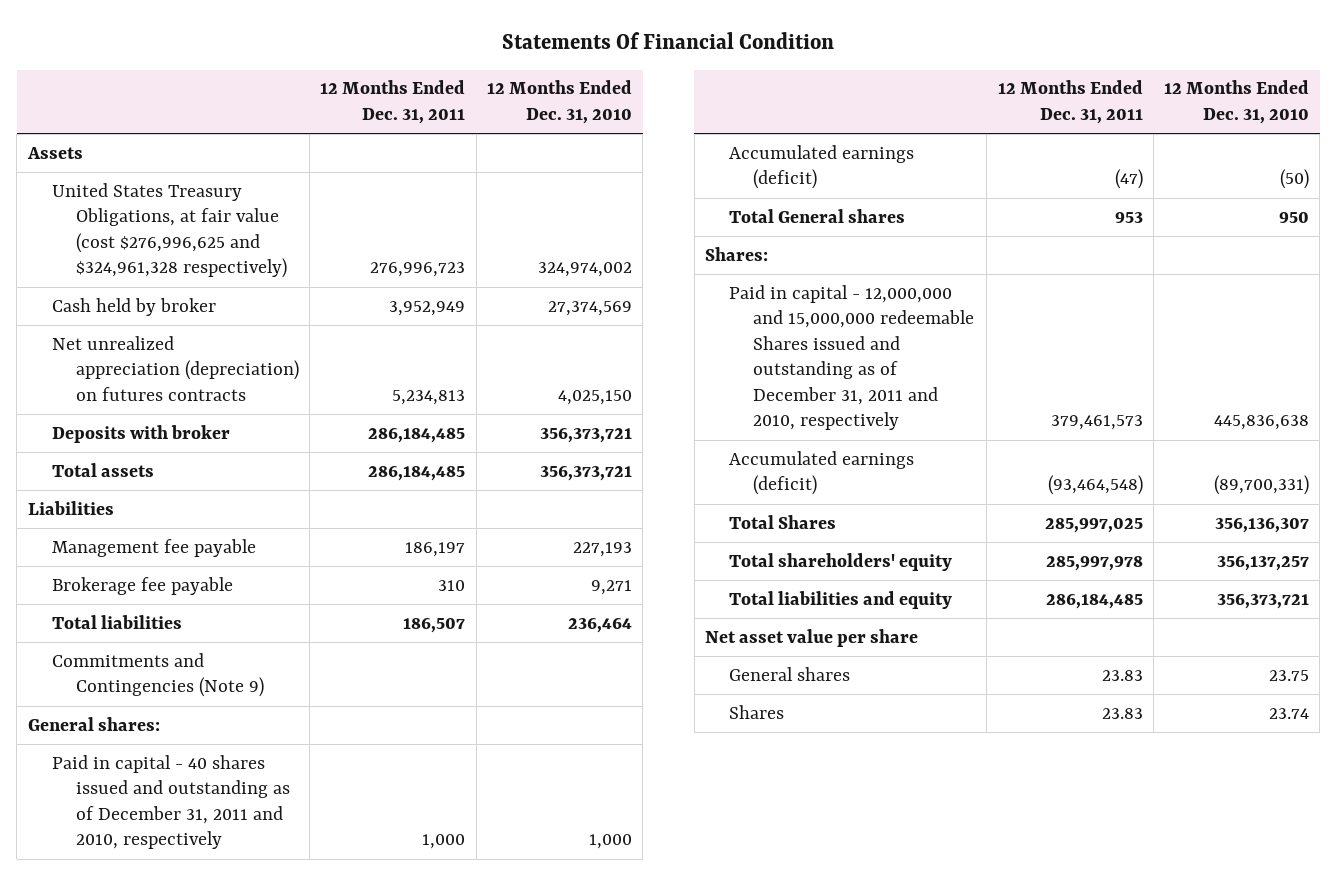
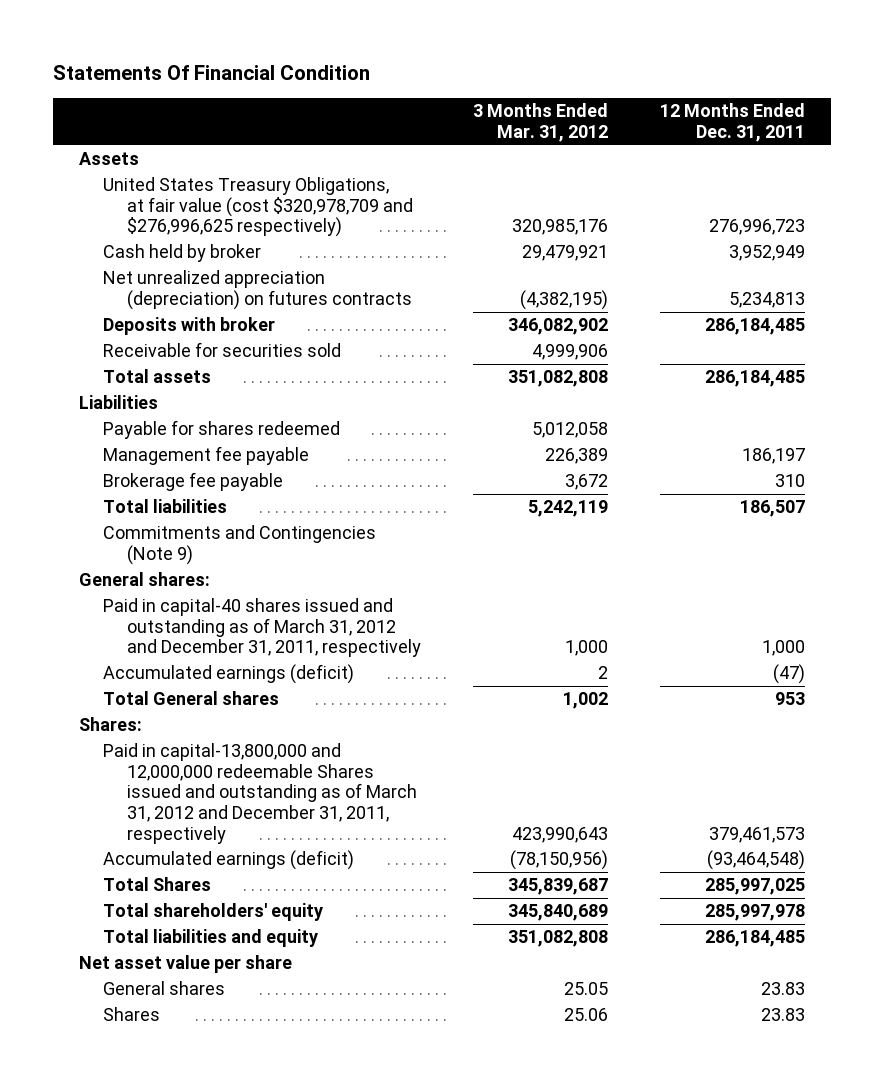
[486,80,632,124] 12 Months Ended Dec. 31, 2010 -> none
none -> [472,103,608,143] 3 Months Ended Mar. 31, 2012
[51,182,287,279] United States Treasury Obligations, at fair value (cost $276,996,625 and $324,961,328 respectively) -> [102,177,413,238] United States Treasury Obligations, at fair value (cost $320,978,709 and $276,996,625 respectively)
none -> [102,342,341,358] Receivable for securities sold
none -> [102,420,340,440] Payable for shares redeemed
[51,754,290,850] Paid in capital - 40 shares issued and outstanding as of December 31, 2011 and 2010, respectively -> [102,598,421,658] Paid in capital-40 shares issued and outstanding as of March 31, 2012 and December 31, 2011, respectively
[729,284,975,431] Paid in capital - 12,000,000 and 15,000,000 redeemable Shares issued and outstanding as of December 31, 2011 and 2010, respectively -> [102,743,417,844] Paid in capital-13,800,000 and 12,000,000 redeemable Shares issued and outstanding as of March 31, 2012 and December 31, 2011, respectively

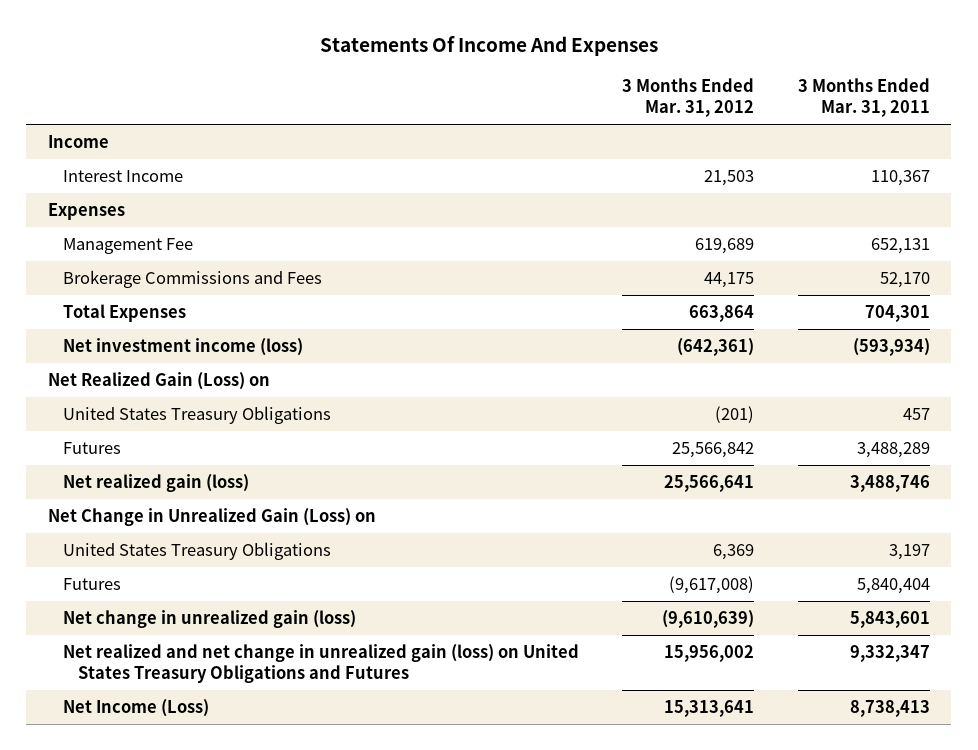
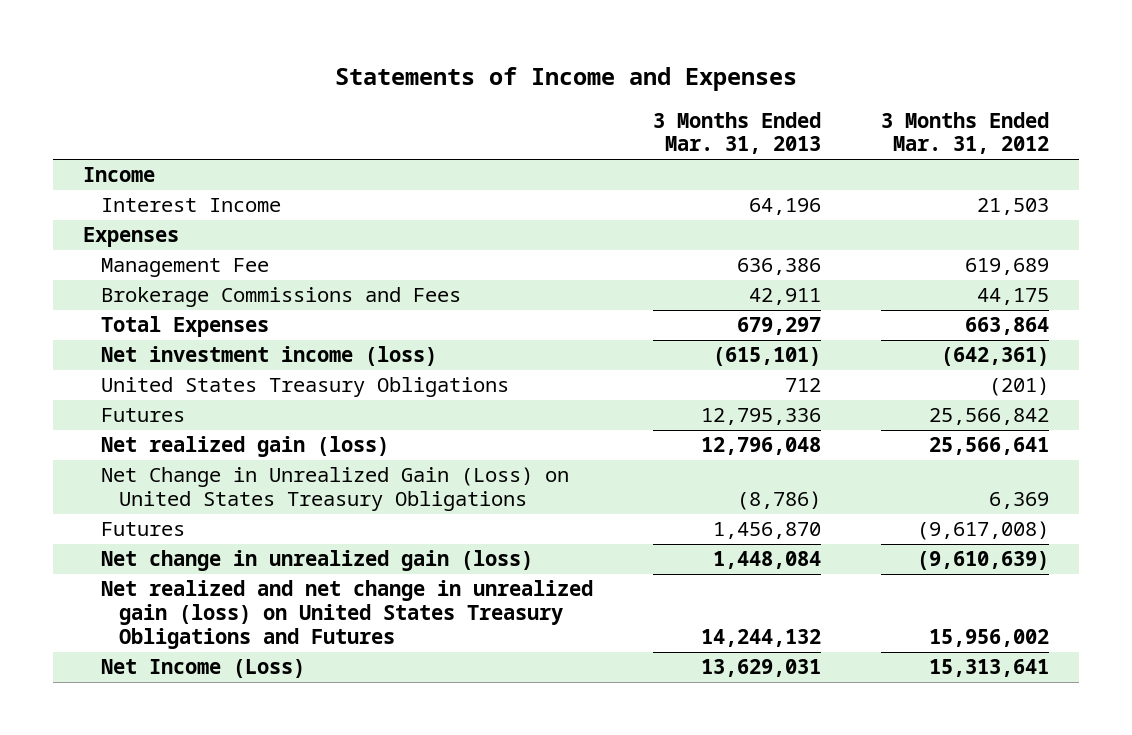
[319,35,658,56] Statements Of Income And Expenses -> [335,66,798,91] Statements of Income and Expenses
[797,77,930,117] 3 Months Ended Mar. 31, 2011 -> none
none -> [653,111,822,155] 3 Months Ended Mar. 31, 2013
[47,372,270,391] Net Realized Gain (Loss) on -> none
[47,508,376,527] Net Change in Unrealized Gain (Loss) on -> none
[63,542,332,561] United States Treasury Obligations -> [101,467,570,512] Net Change in Unrealized Gain (Loss) on United States Treasury Obligations

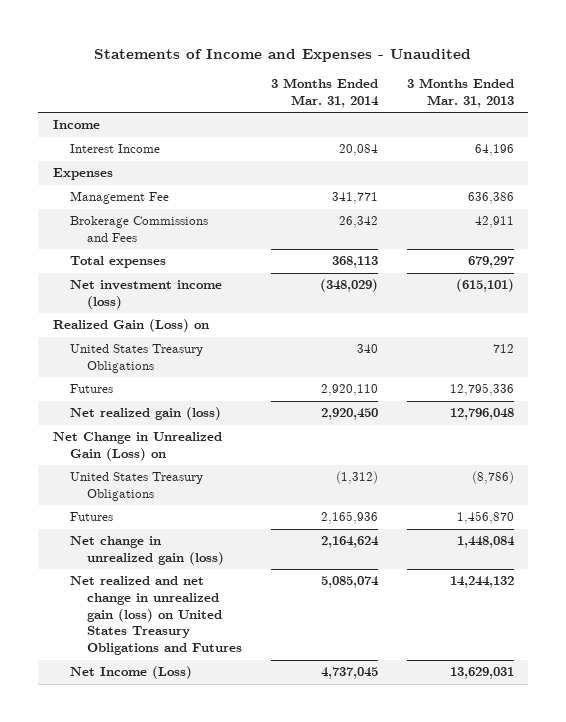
[335,66,798,91] Statements of Income and Expenses -> [94,48,472,62] Statements of Income and Expenses - Unaudited
[881,111,1050,155] 3 Months Ended Mar. 31, 2012 -> none
none -> [270,78,379,108] 3 Months Ended Mar. 31, 2014
[101,316,270,338] Total Expenses -> [69,256,166,269] Total expenses
none -> [52,319,209,333] Realized Gain (Loss) on
none -> [52,432,222,462] Net Change in Unrealized Gain (Loss) on
[101,467,570,512] Net Change in Unrealized Gain (Loss) on United States Treasury Obligations -> [69,472,203,502] United States Treasury Obligations

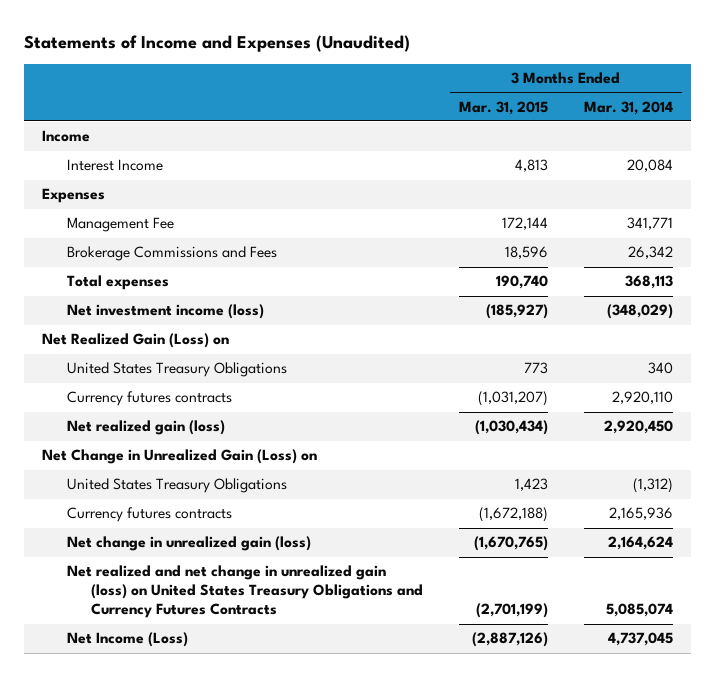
[94,48,472,62] Statements of Income and Expenses - Unaudited -> [23,34,410,52] Statements of Income and Expenses (Unaudited)
[406,78,514,108] 3 Months Ended Mar. 31, 2013 -> none
none -> [459,100,549,115] Mar. 31, 2015
[52,319,209,333] Realized Gain (Loss) on -> [41,333,229,349] Net Realized Gain (Loss) on
[69,384,113,394] Futures -> [66,391,232,407] Currency futures contracts
[69,512,113,522] Futures -> [66,507,232,523] Currency futures contracts
[69,576,243,656] Net realized and net change in unrealized gain (loss) on United States Treasury Obligations and Futures -> [66,565,424,619] Net realized and net change in unrealized gain (loss) on United States Treasury Obligations and Currency Futures Contracts

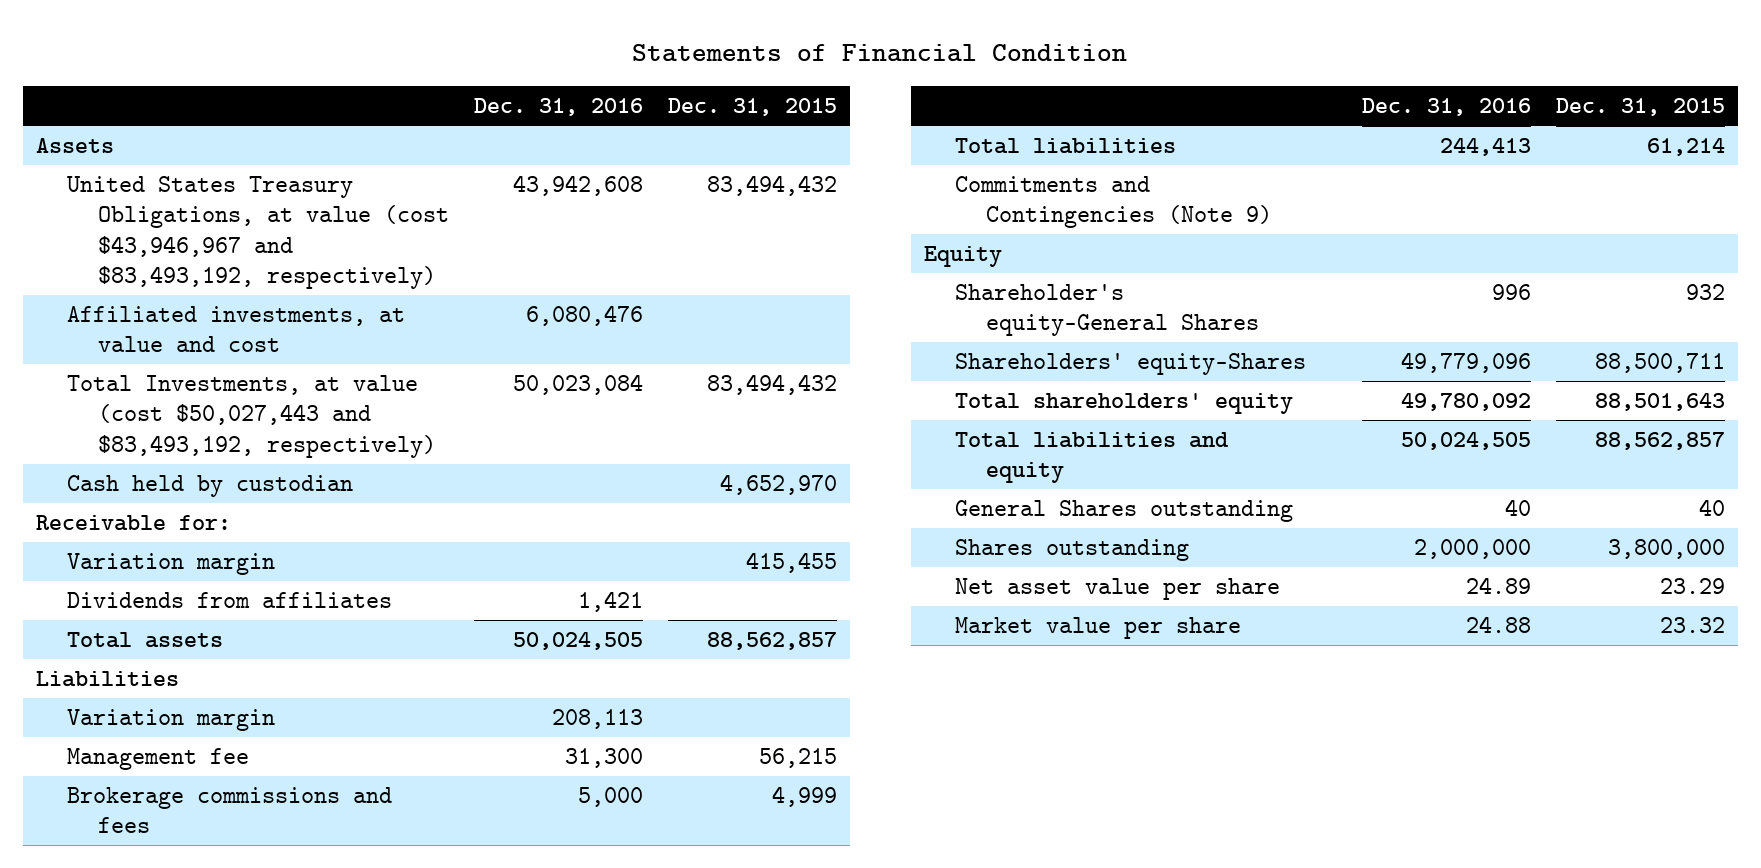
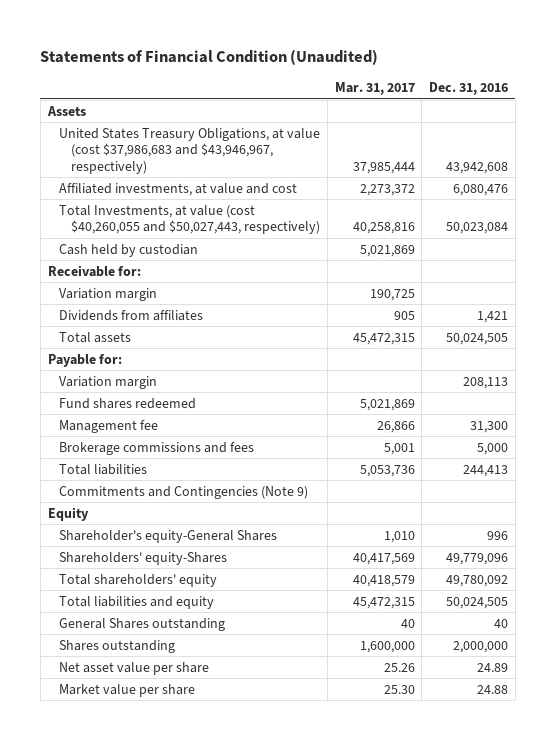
[632,44,1128,63] Statements of Financial Condition -> [40,49,379,66] Statements of Financial Condition (Unaudited)
[668,98,838,117] Dec. 31, 2015 -> none
none -> [334,82,415,96] Mar. 31, 2017
[67,175,450,290] United States Treasury Obligations, at value (cost $43,946,967 and $83,493,192, respectively) -> [59,127,321,175] United States Treasury Obligations, at value (cost $37,986,683 and $43,946,967, respectively)
[67,374,437,458] Total Investments, at value (cost $50,027,443 and $83,493,192, respectively) -> [59,204,321,235] Total Investments, at value (cost $40,260,055 and $50,027,443, respectively)
[35,670,179,687] Liabilities -> none
none -> [47,353,122,367] Payable for:
none -> [59,397,197,409] Fund shares redeemed

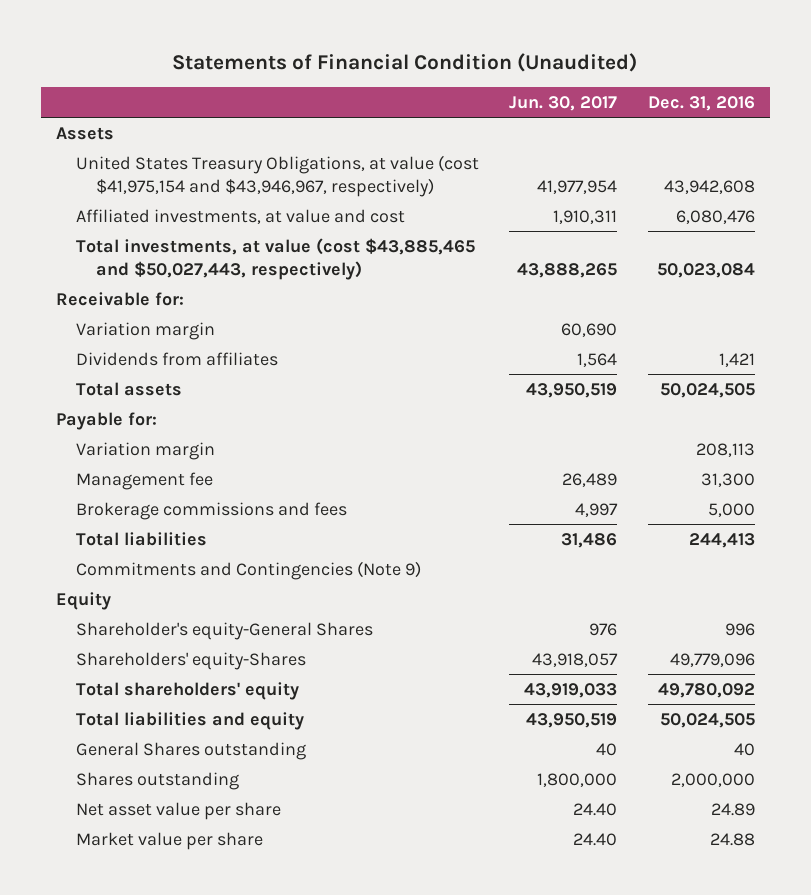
[334,82,415,96] Mar. 31, 2017 -> none
none -> [509,95,618,111] Jun. 30, 2017
[59,127,321,175] United States Treasury Obligations, at value (cost $37,986,683 and $43,946,967, respectively) -> [75,154,479,198] United States Treasury Obligations, at value (cost $41,975,154 and $43,946,967, respectively)
[59,243,199,257] Cash held by custodian -> none
[59,204,321,235] Total Investments, at value (cost $40,260,055 and $50,027,443, respectively) -> [75,237,475,281] Total investments, at value (cost $43,885,465 and $50,027,443, respectively)
[59,397,197,409] Fund shares redeemed -> none

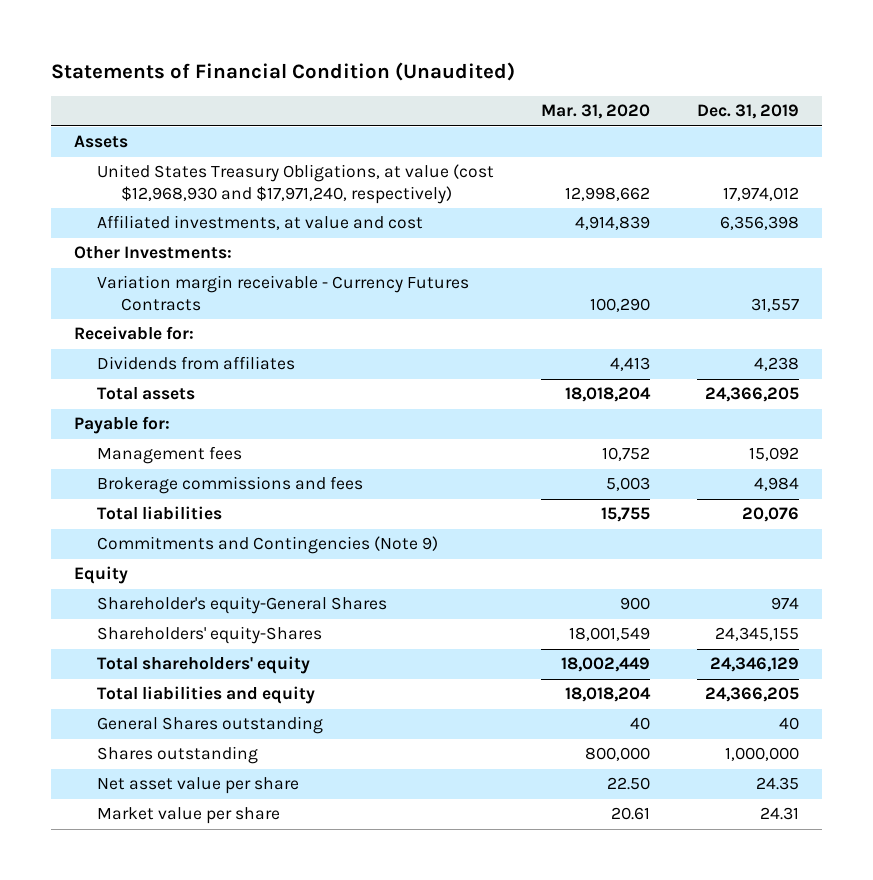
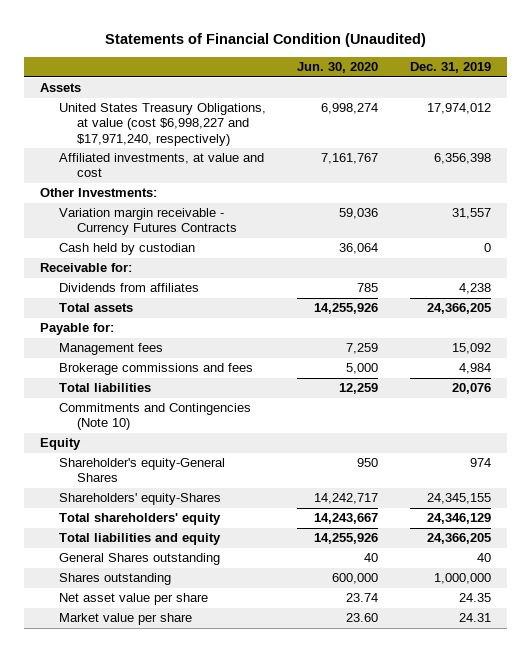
[541,104,651,120] Mar. 31, 2020 -> none
none -> [297,62,379,74] Jun. 30, 2020
[97,164,495,204] United States Treasury Obligations, at value (cost $12,968,930 and $17,971,240, respectively) -> [58,103,266,146] United States Treasury Obligations, at value (cost $6,998,227 and $17,971,240, respectively)
none -> [58,243,195,256] Cash held by custodian
[97,536,439,555] Commitments and Contingencies (Note 9) -> [58,403,251,431] Commitments and Contingencies (Note 10)

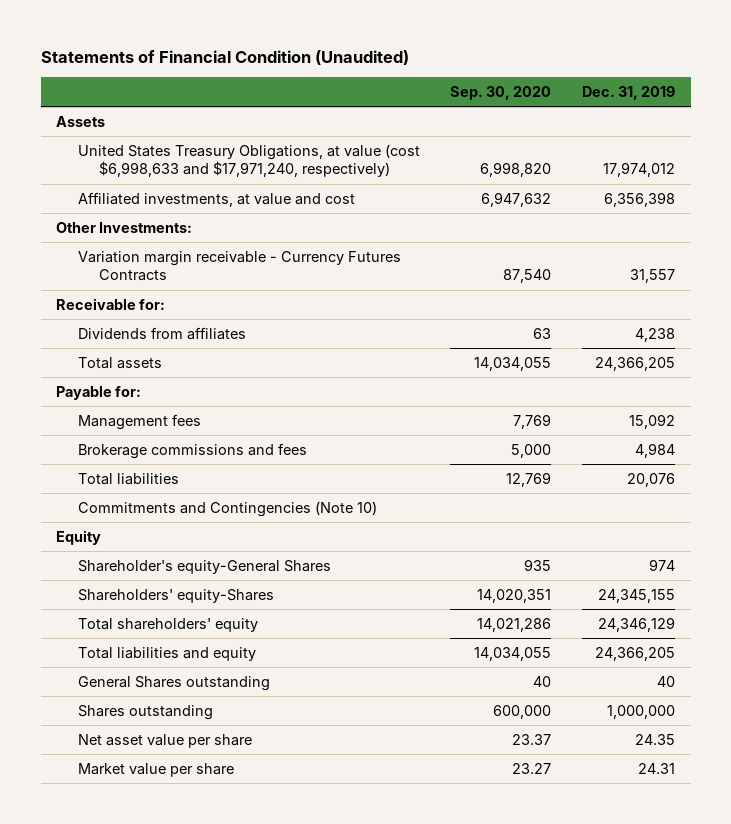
[297,62,379,74] Jun. 30, 2020 -> none
none -> [450,86,552,101] Sep. 30, 2020
[58,103,266,146] United States Treasury Obligations, at value (cost $6,998,227 and $17,971,240, respectively) -> [77,143,420,178] United States Treasury Obligations, at value (cost $6,998,633 and $17,971,240, respectively)
[58,243,195,256] Cash held by custodian -> none

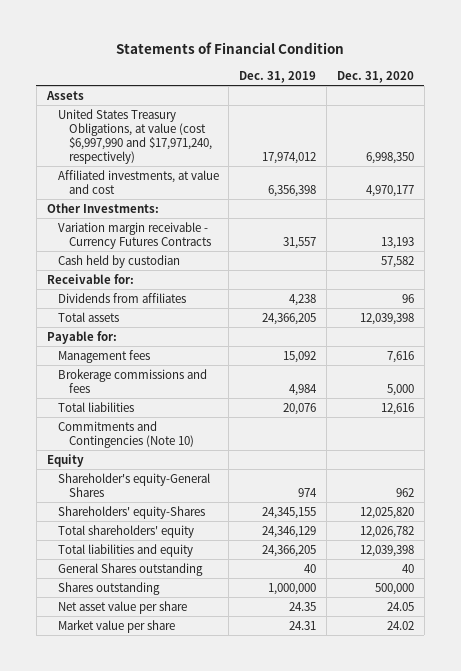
[40,49,409,65] Statements of Financial Condition (Unaudited) -> [116,42,345,55] Statements of Financial Condition
[450,86,552,101] Sep. 30, 2020 -> none
none -> [336,70,414,83] Dec. 31, 2020
[77,143,420,178] United States Treasury Obligations, at value (cost $6,998,633 and $17,971,240, respectively) -> [57,108,212,165] United States Treasury Obligations, at value (cost $6,997,990 and $17,971,240, respectively)
none -> [57,254,180,268] Cash held by custodian

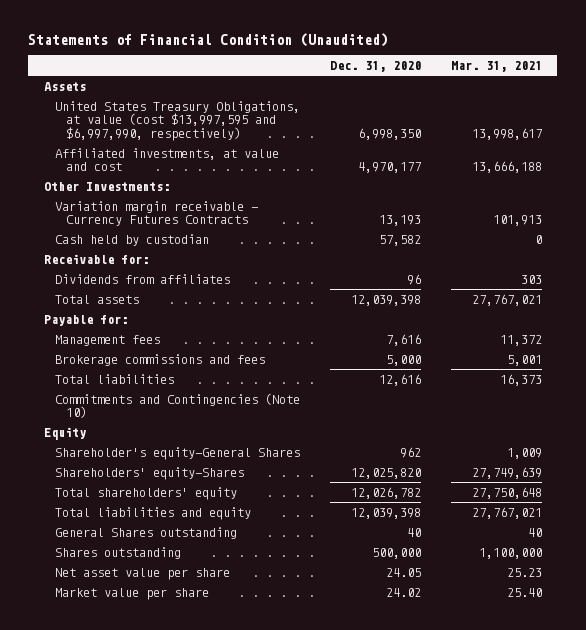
[116,42,345,55] Statements of Financial Condition -> [28,32,389,47] Statements of Financial Condition (Unaudited)
[239,70,317,83] Dec. 31, 2019 -> none
none -> [451,60,543,72] Mar. 31, 2021
[57,108,212,165] United States Treasury Obligations, at value (cost $6,997,990 and $17,971,240, respectively) -> [54,100,300,141] United States Treasury Obligations, at value (cost $13,997,595 and $6,997,990, respectively)

